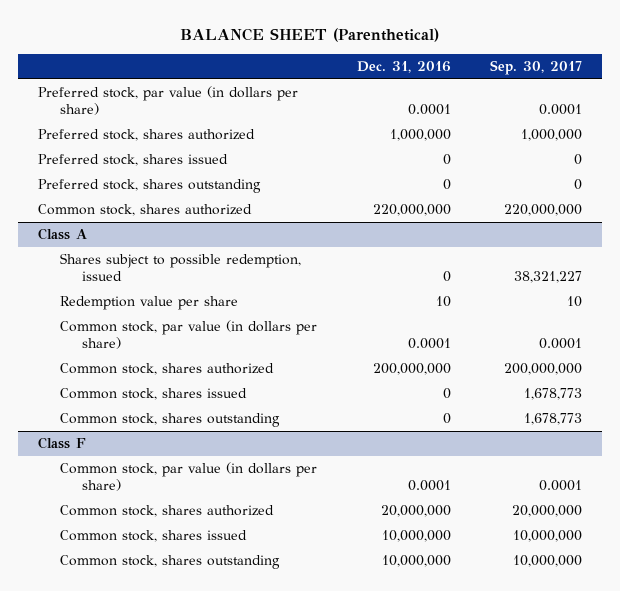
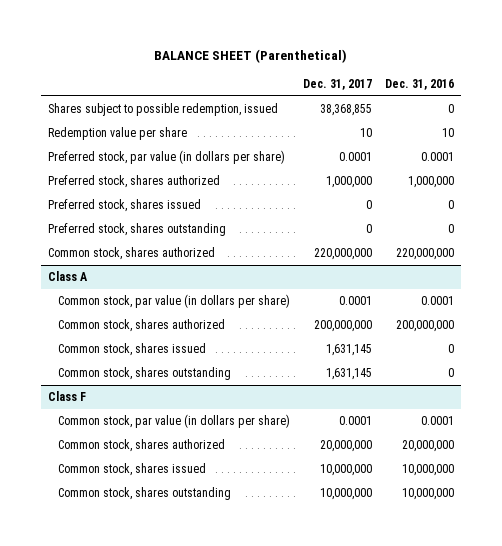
[490,60,583,76] Sep. 30, 2017 -> none
none -> [303,78,373,90] Dec. 31, 2017
none -> [47,103,278,117] Shares subject to possible redemption, issued
none -> [47,127,187,141] Redemption value per share
[59,253,301,282] Shares subject to possible redemption, issued -> none
[59,296,238,311] Redemption value per share -> none

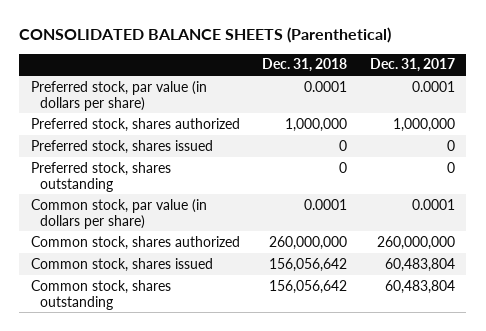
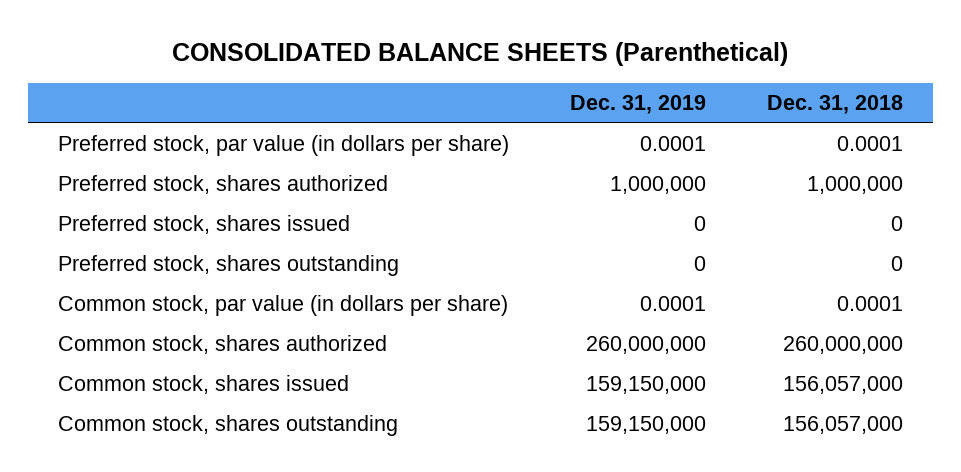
[370,58,456,73] Dec. 31, 2017 -> none
none -> [569,95,706,115] Dec. 31, 2019
[269,257,348,272] 156,056,642 -> [782,376,903,395] 156,057,000
[269,279,348,294] 156,056,642 -> [782,416,903,435] 156,057,000

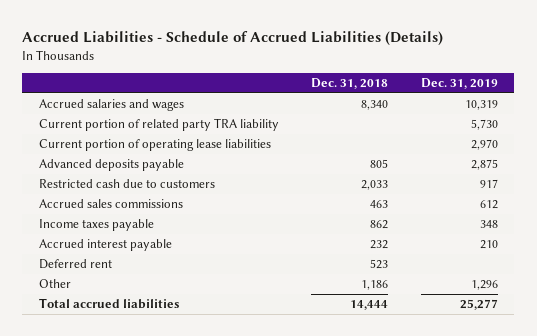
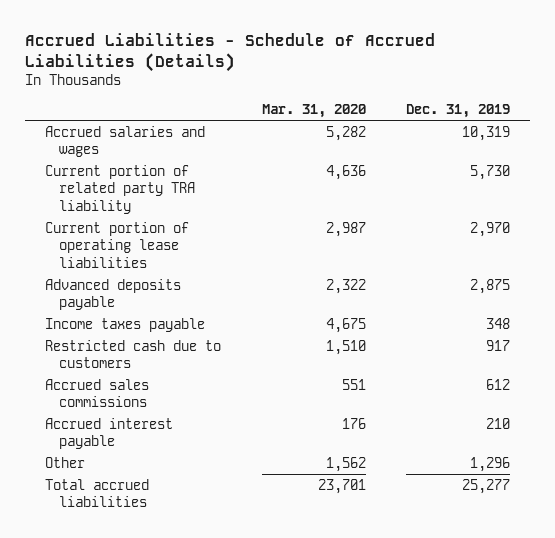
[311,77,389,89] Dec. 31, 2018 -> none
none -> [261,104,366,119] Mar. 31, 2020
[38,219,154,232] Income taxes payable -> [45,317,206,332] Income taxes payable
[38,259,112,270] Deferred rent -> none

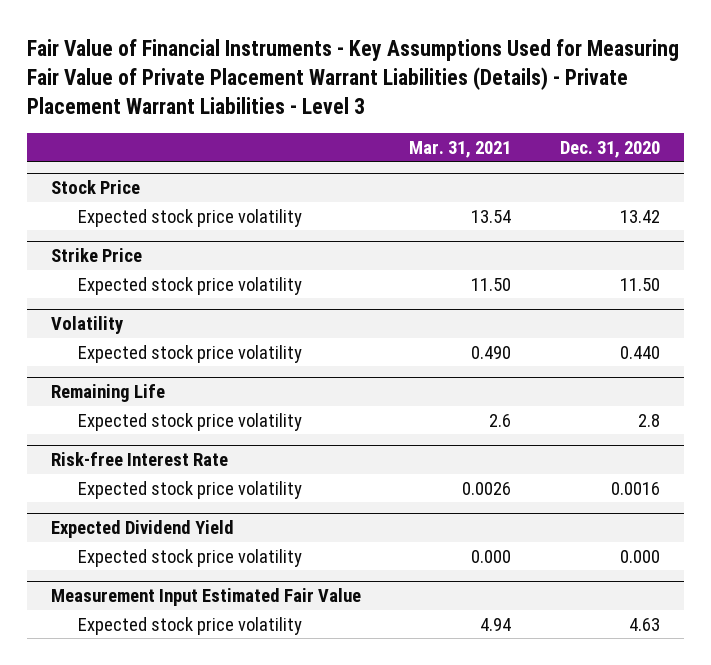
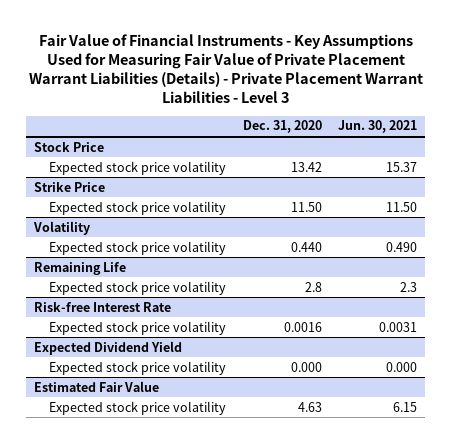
[409,140,512,158] Mar. 31, 2021 -> none
none -> [338,120,418,134] Jun. 30, 2021
[51,588,362,607] Measurement Input Estimated Fair Value -> [34,380,160,392] Estimated Fair Value

